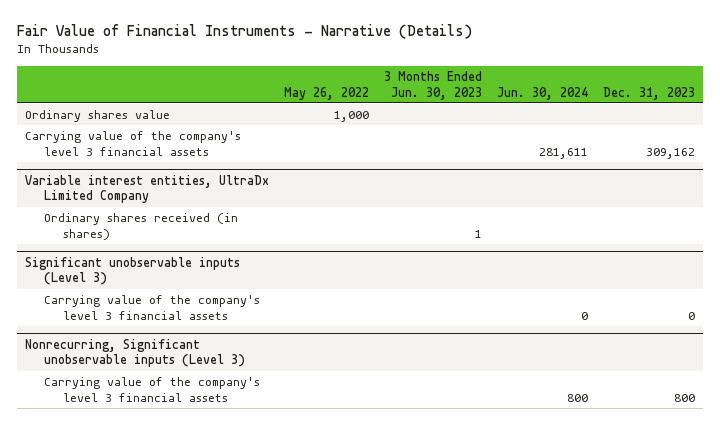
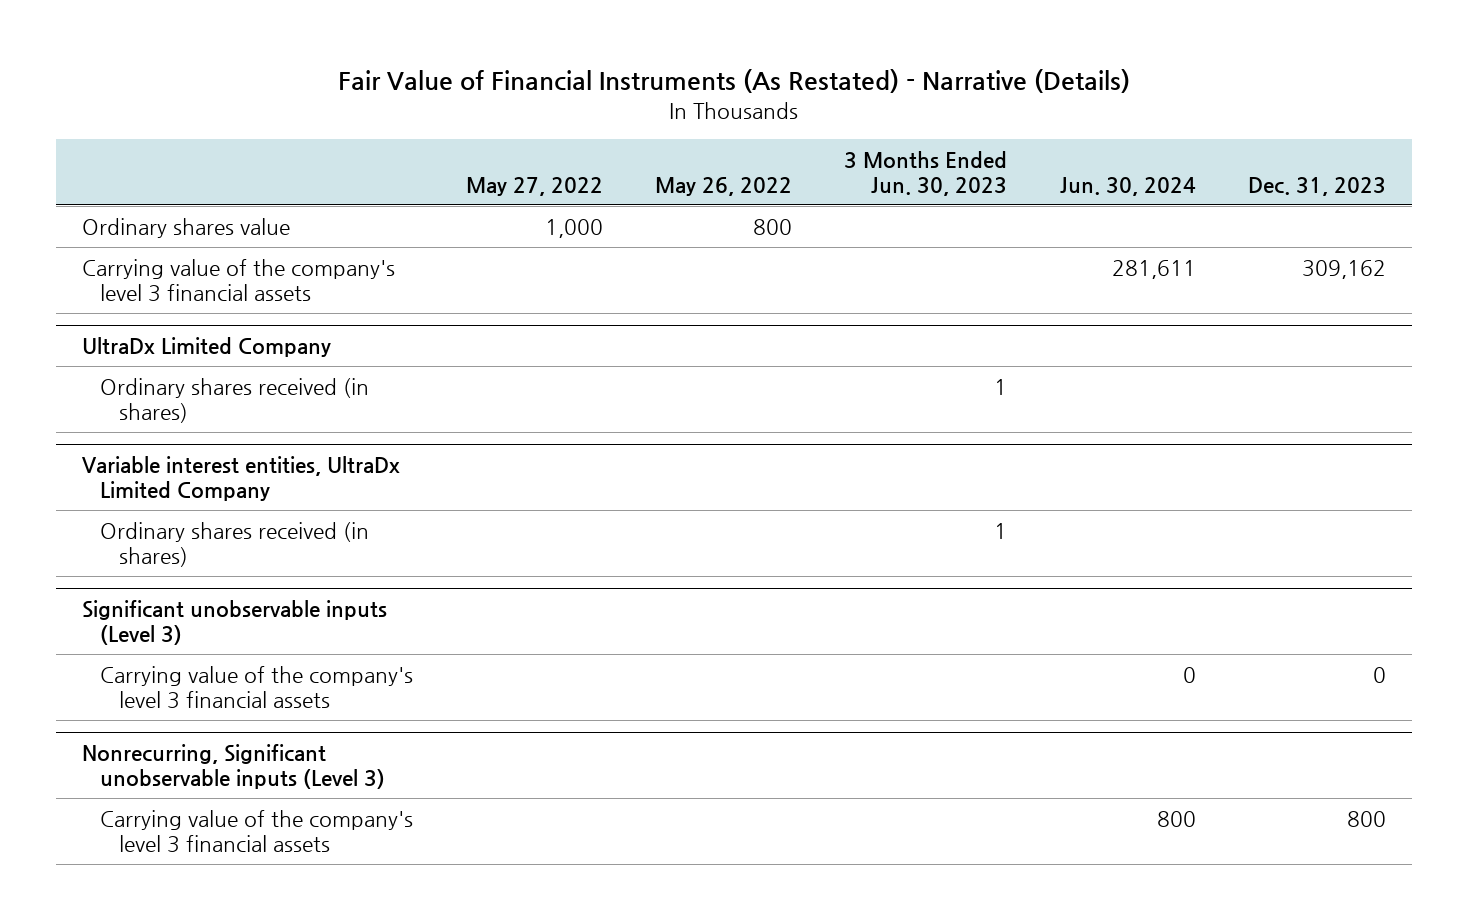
[17,24,473,40] Fair Value of Financial Instruments - Narrative (Details) -> [338,69,1131,94] Fair Value of Financial Instruments (As Restated) - Narrative (Details)
none -> [465,176,603,196] May 27, 2022
[333,110,369,122] 1,000 -> [753,218,793,235] 800
none -> [82,337,332,358] UltraDx Limited Company
none -> [100,377,370,423] Ordinary shares received (in shares)

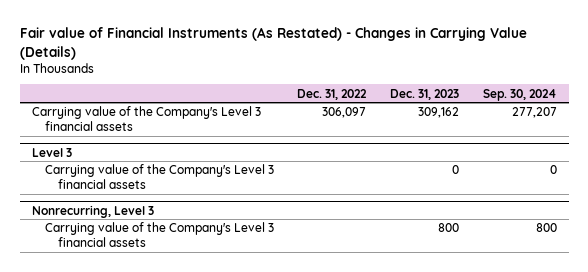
[338,69,1131,94] Fair Value of Financial Instruments (As Restated) - Narrative (Details) -> [19,27,527,60] Fair value of Financial Instruments (As Restated) - Changes in Carrying Value (Details)
[465,176,603,196] May 27, 2022 -> none
[655,176,793,196] May 26, 2022 -> none
[844,150,1008,196] 3 Months Ended Jun. 30, 2023 -> none
[1059,176,1196,196] Jun. 30, 2024 -> none
none -> [297,88,368,100] Dec. 31, 2022
none -> [482,88,557,101] Sep. 30, 2024
[82,217,291,238] Ordinary shares value -> none
[82,337,332,358] UltraDx Limited Company -> none
[100,377,370,423] Ordinary shares received (in shares) -> none
[82,456,401,502] Variable interest entities, UltraDx Limited Company -> none
[100,521,370,567] Ordinary shares received (in shares) -> none
[82,258,396,302] Carrying value of the company's level 3 financial assets -> [31,106,261,132] Carrying value of the Company's Level 3 financial assets
[82,600,388,646] Significant unobservable inputs (Level 3) -> [31,147,72,157] Level 3
[100,665,414,709] Carrying value of the company's level 3 financial assets -> [44,164,274,190] Carrying value of the Company's Level 3 financial assets
[82,744,386,790] Nonrecurring, Significant unobservable inputs (Level 3) -> [31,204,154,218] Nonrecurring, Level 3
[100,809,414,853] Carrying value of the company's level 3 financial assets -> [44,222,274,248] Carrying value of the Company's Level 3 financial assets

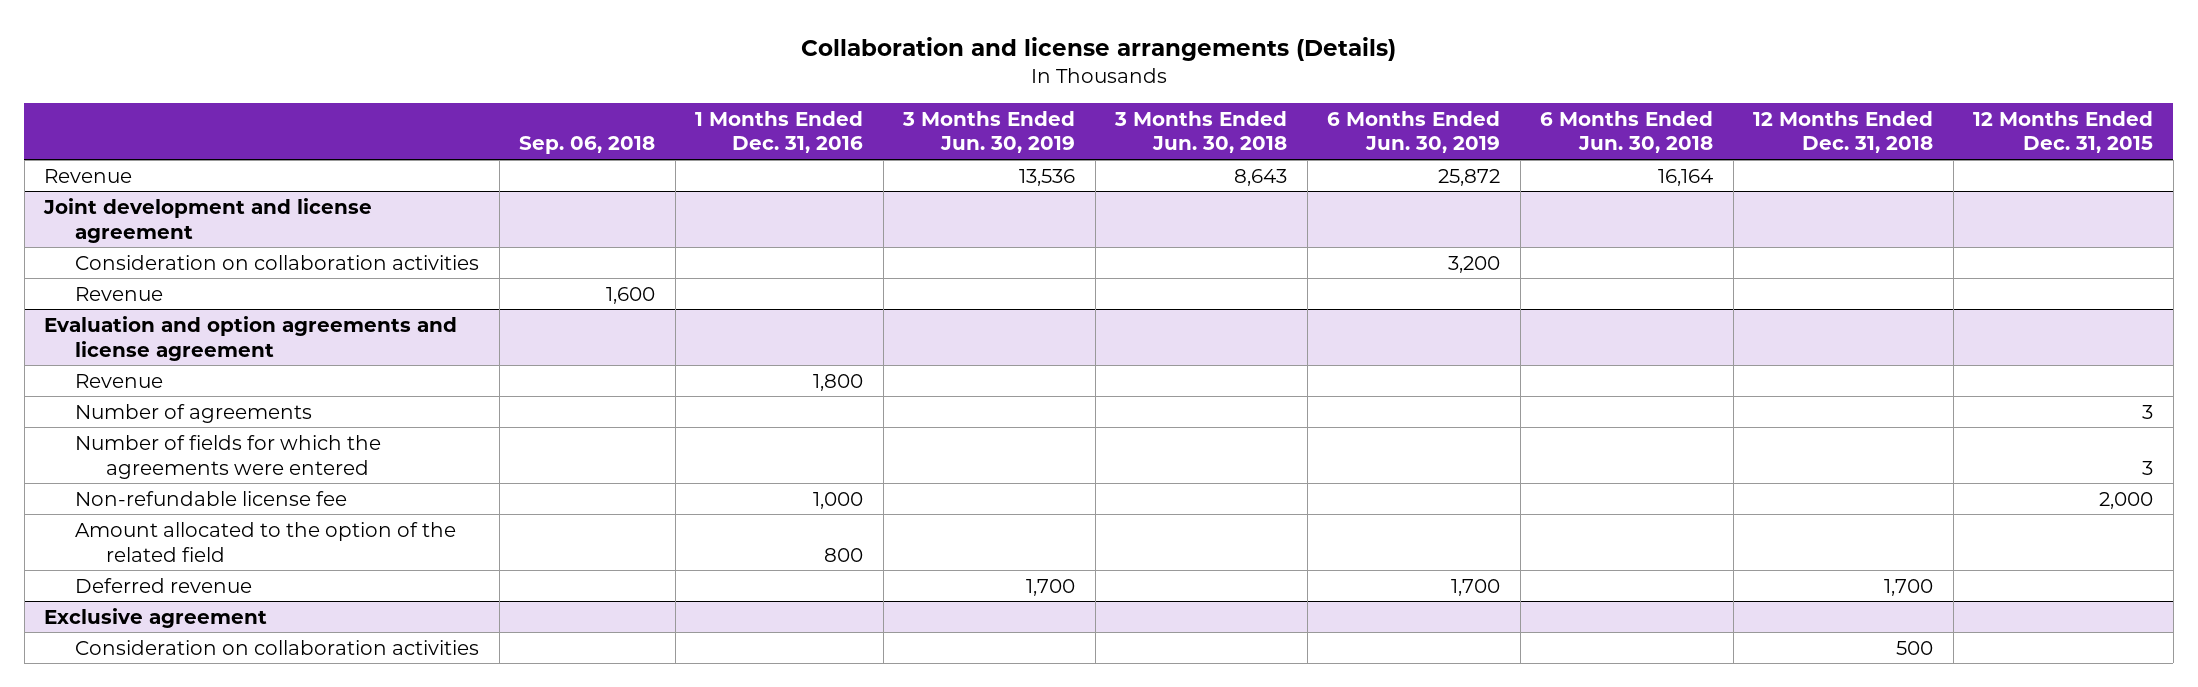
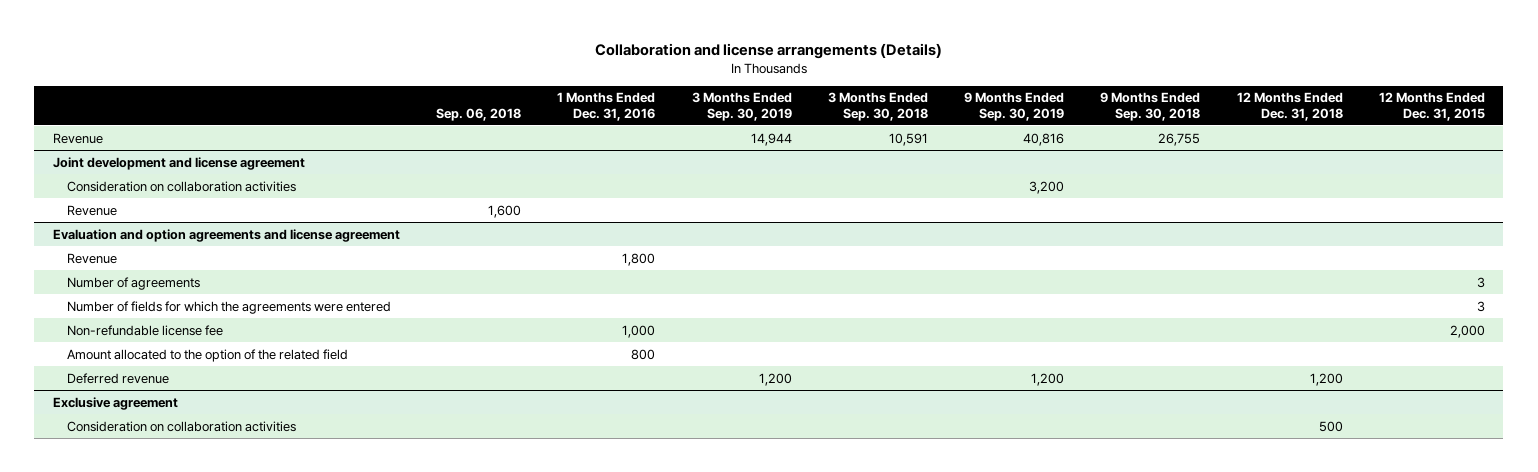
[902,110,1076,154] 3 Months Ended Jun. 30, 2019 -> none
[1114,110,1288,154] 3 Months Ended Jun. 30, 2018 -> none
[1327,110,1501,154] 6 Months Ended Jun. 30, 2019 -> none
[1540,110,1714,154] 6 Months Ended Jun. 30, 2018 -> none
none -> [691,92,792,121] 3 Months Ended Sep. 30, 2019
none -> [827,92,928,121] 3 Months Ended Sep. 30, 2018
none -> [964,92,1065,121] 9 Months Ended Sep. 30, 2019
none -> [1100,92,1201,121] 9 Months Ended Sep. 30, 2018
[1884,578,1934,596] 1,700 -> [1309,372,1343,386] 1,200

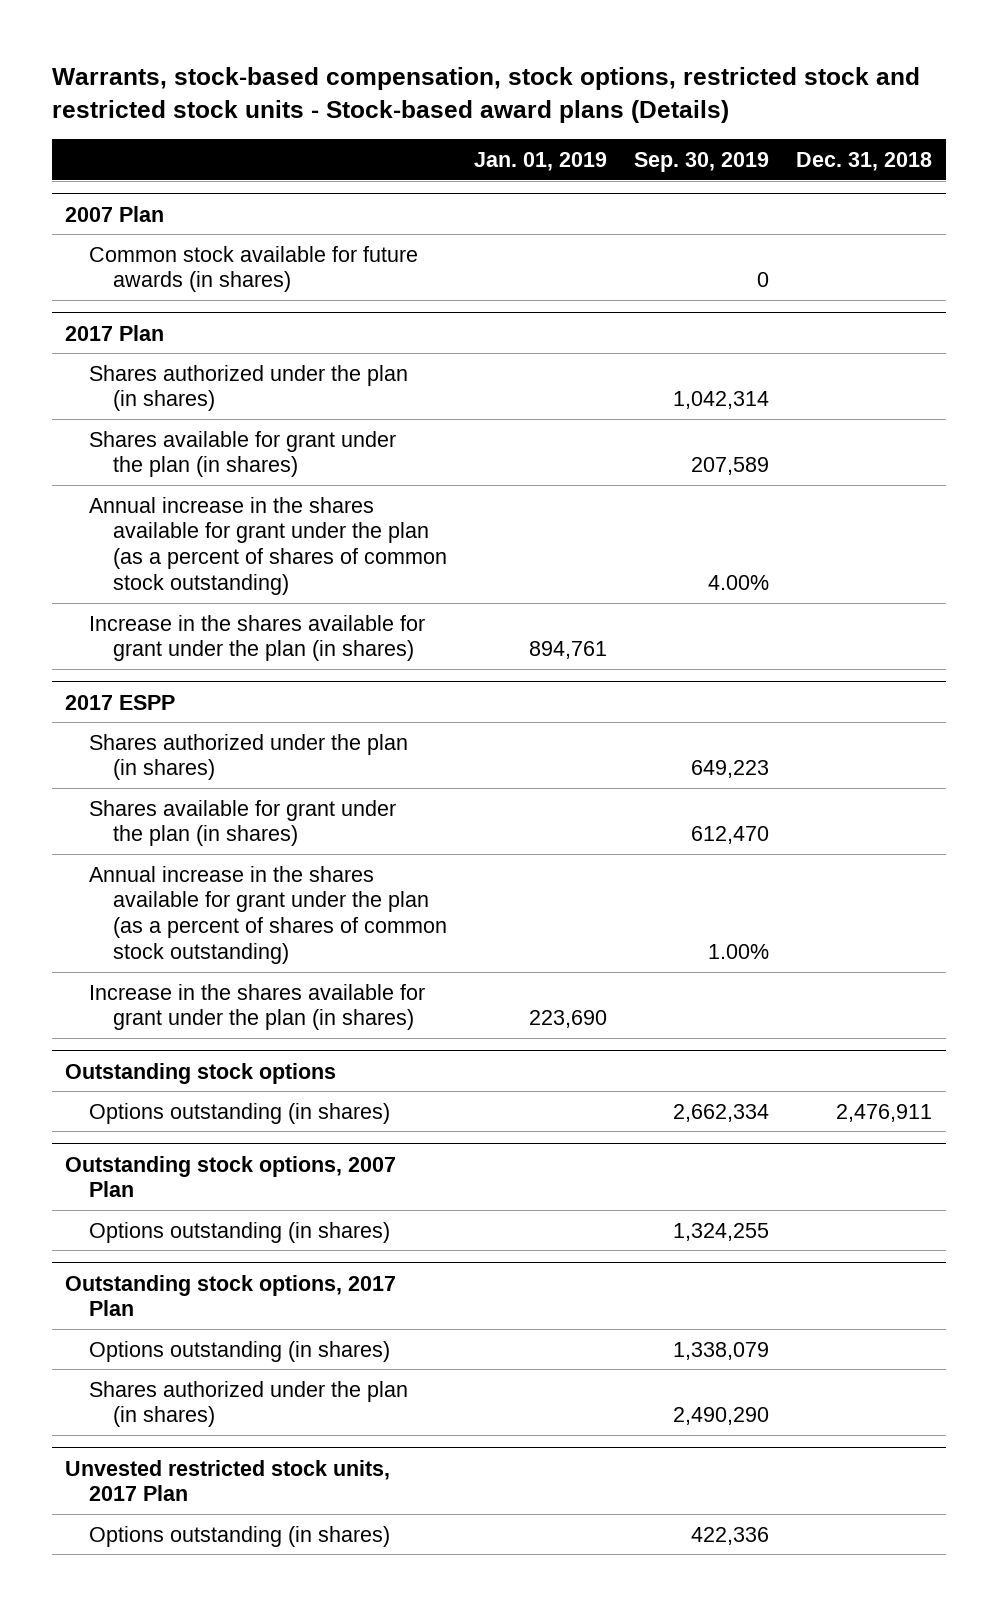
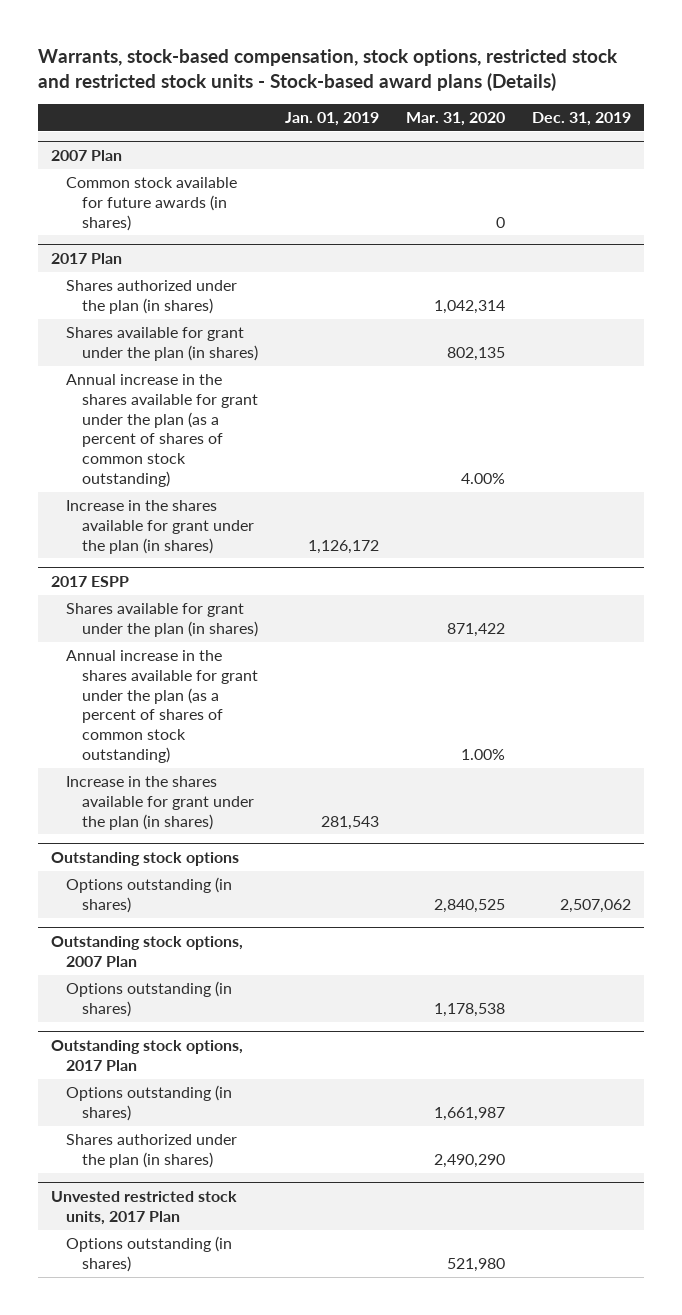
[634,151,770,172] Sep. 30, 2019 -> none
[796,151,933,171] Dec. 31, 2018 -> none
none -> [405,111,505,126] Mar. 31, 2020
none -> [531,111,631,126] Dec. 31, 2019
[529,641,608,660] 894,761 -> [307,539,379,554] 1,126,172
[89,733,409,781] Shares authorized under the plan (in shares) -> none
[529,1010,608,1029] 223,690 -> [320,815,379,830] 281,543

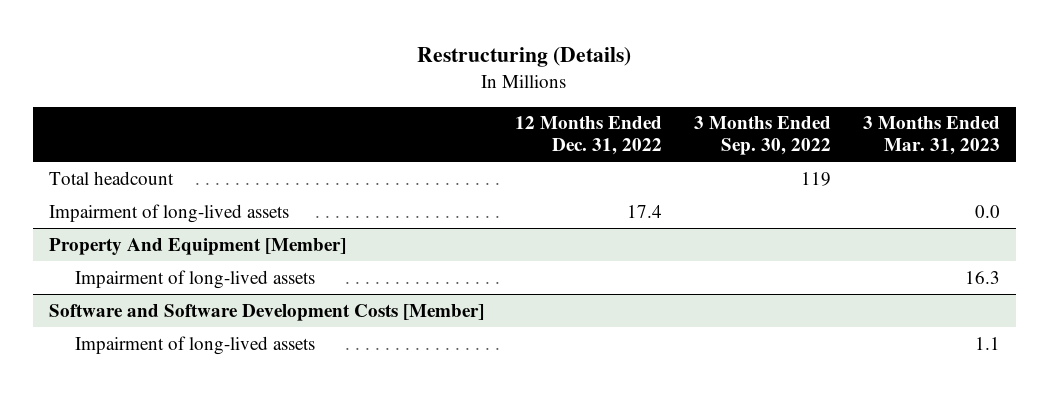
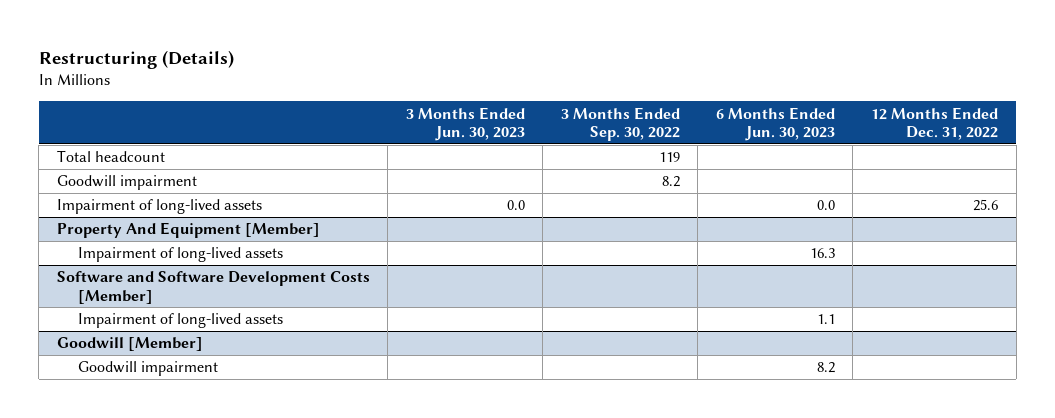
[862,116,1000,156] 3 Months Ended Mar. 31, 2023 -> none
none -> [405,106,525,142] 3 Months Ended Jun. 30, 2023
none -> [715,106,835,142] 6 Months Ended Jun. 30, 2023
none -> [56,175,197,191] Goodwill impairment
[627,204,663,218] 17.4 -> [972,199,998,212] 25.6
none -> [56,337,203,352] Goodwill [Member]
none -> [78,361,219,377] Goodwill impairment

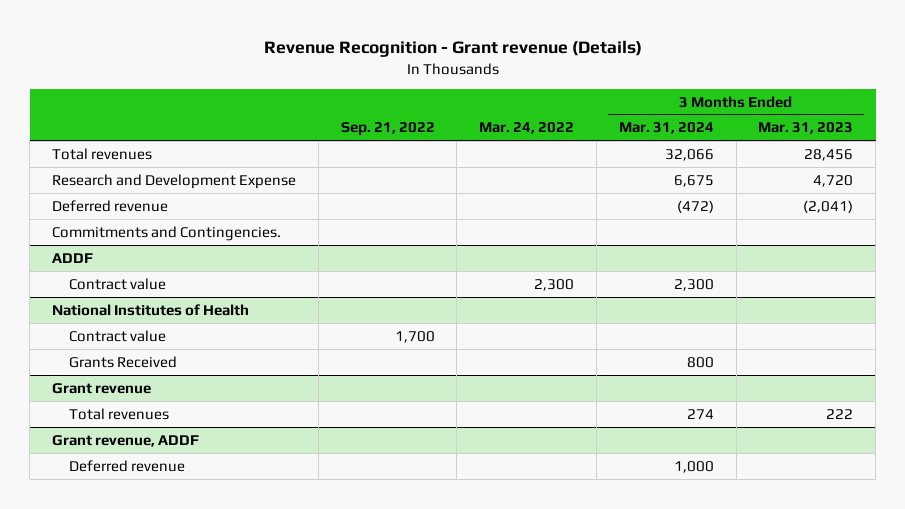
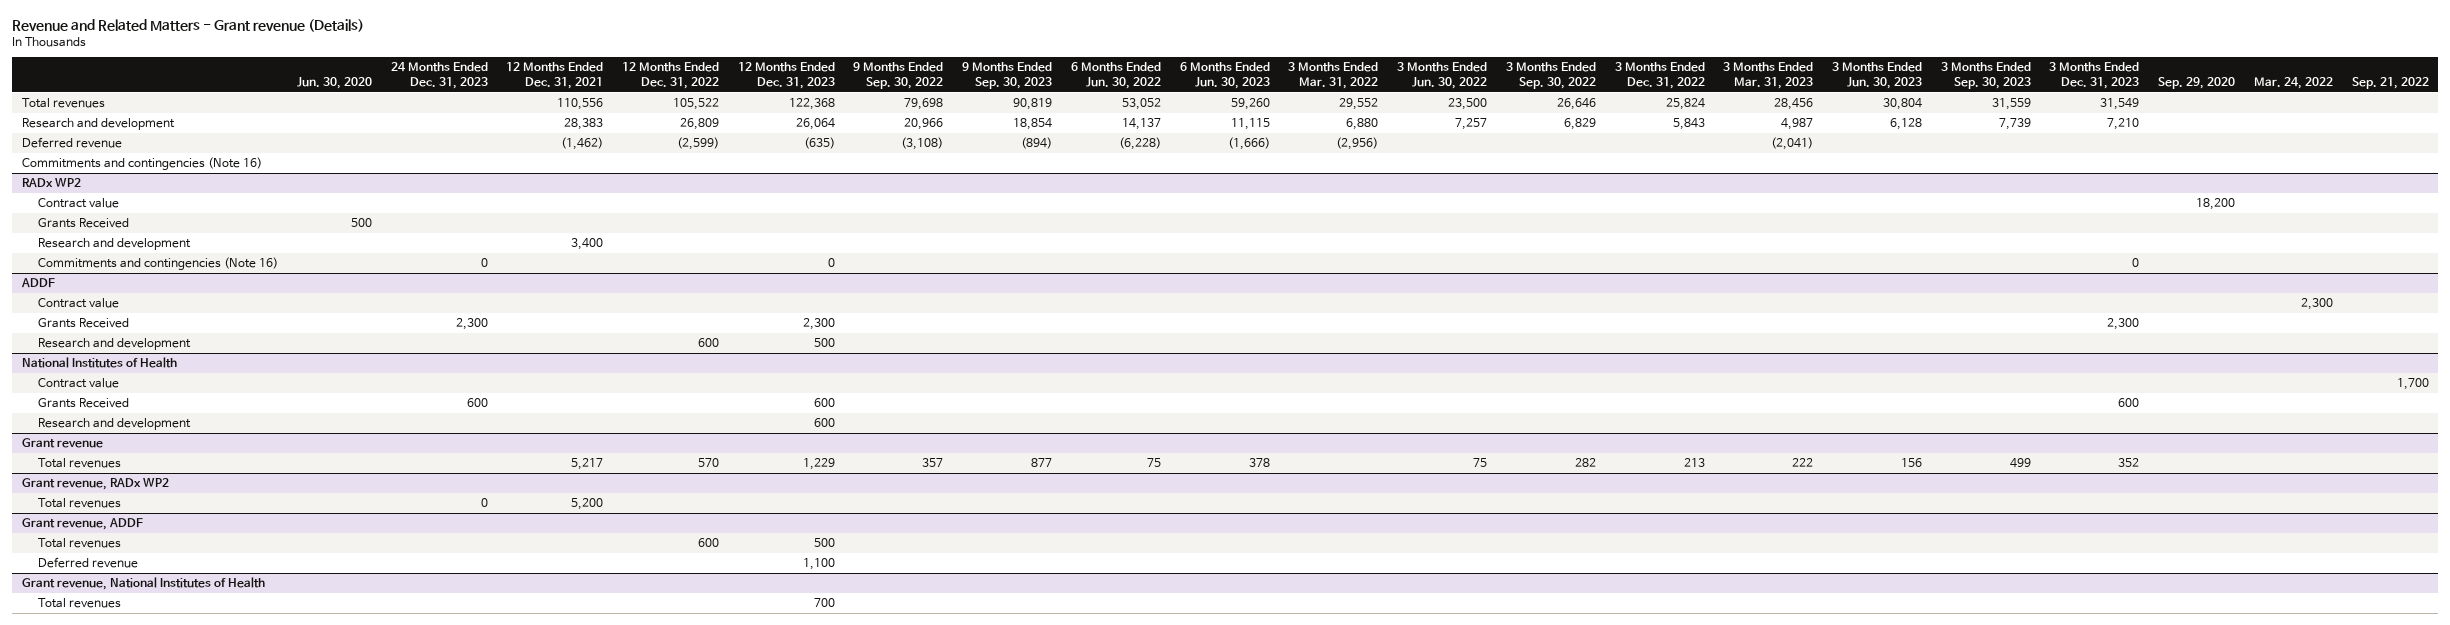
[263,40,642,58] Revenue Recognition - Grant revenue (Details) -> [12,19,365,33] Revenue and Related Matters - Grant revenue (Details)
[618,122,714,135] Mar. 31, 2024 -> none
none -> [296,77,372,90] Jun. 30, 2020
none -> [390,62,488,90] 24 Months Ended Dec. 31, 2023
none -> [506,62,604,90] 12 Months Ended Dec. 31, 2021
none -> [622,62,720,90] 12 Months Ended Dec. 31, 2022
none -> [737,62,835,90] 12 Months Ended Dec. 31, 2023
none -> [853,62,944,90] 9 Months Ended Sep. 30, 2022
none -> [962,62,1053,90] 9 Months Ended Sep. 30, 2023
none -> [1070,62,1161,90] 6 Months Ended Jun. 30, 2022
none -> [1179,62,1270,90] 6 Months Ended Jun. 30, 2023
none -> [1288,62,1379,90] 3 Months Ended Mar. 31, 2022
none -> [1397,62,1488,90] 3 Months Ended Jun. 30, 2022
none -> [1505,62,1596,90] 3 Months Ended Sep. 30, 2022
none -> [1614,62,1705,90] 3 Months Ended Dec. 31, 2022
none -> [1831,62,1922,90] 3 Months Ended Jun. 30, 2023
none -> [1940,62,2031,90] 3 Months Ended Sep. 30, 2023
none -> [2049,62,2140,90] 3 Months Ended Dec. 31, 2023
none -> [2158,77,2236,90] Sep. 29, 2020
[52,173,297,189] Research and Development Expense -> [21,117,175,130] Research and development
[813,174,854,187] 4,720 -> [1781,117,1814,130] 4,987
[52,225,282,241] Commitments and Contingencies. -> [21,156,262,170] Commitments and contingencies (Note 16)
none -> [21,177,81,188] RADx WP2
none -> [38,197,120,208] Contract value
none -> [38,217,130,228] Grants Received
none -> [38,237,192,250] Research and development
none -> [38,256,279,270] Commitments and contingencies (Note 16)
none -> [38,317,130,328] Grants Received
none -> [38,337,192,350] Research and development
none -> [38,417,192,430] Research and development
none -> [21,477,169,490] Grant revenue, RADx WP2
none -> [38,497,122,508] Total revenues
none -> [38,537,122,548] Total revenues
none -> [21,576,265,590] Grant revenue, National Institutes of Health
none -> [38,597,122,608] Total revenues

